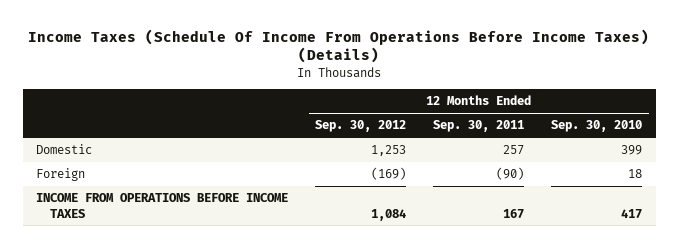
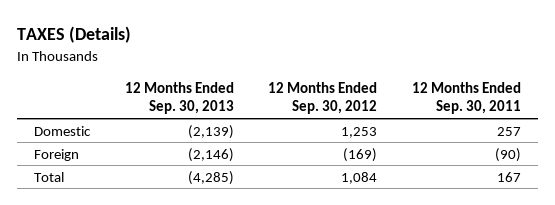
[28,28,650,64] Income Taxes (Schedule Of Income From Operations Before Income Taxes) (Details) -> [16,26,131,44] TAXES (Details)
[551,120,643,133] Sep. 30, 2010 -> none
none -> [124,81,234,115] 12 Months Ended Sep. 30, 2013
[36,193,289,218] INCOME FROM OPERATIONS BEFORE INCOME TAXES -> [34,171,65,182] Total

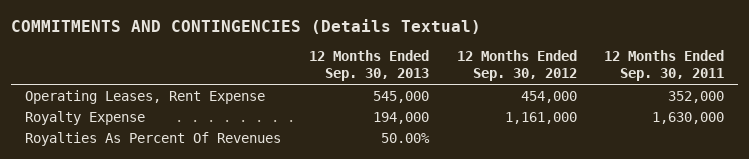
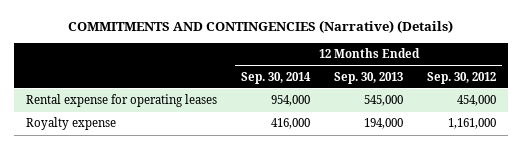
[11,18,482,34] COMMITMENTS AND CONTINGENCIES (Details Textual) -> [67,20,453,34] COMMITMENTS AND CONTINGENCIES (Narrative) (Details)
[604,49,725,82] 12 Months Ended Sep. 30, 2011 -> none
none -> [240,71,311,84] Sep. 30, 2014
[25,131,282,146] Royalties As Percent Of Revenues -> none
[25,89,266,104] Operating Leases, Rent Expense -> [25,94,217,108] Rental expense for operating leases
[25,110,146,125] Royalty Expense -> [25,117,116,131] Royalty expense

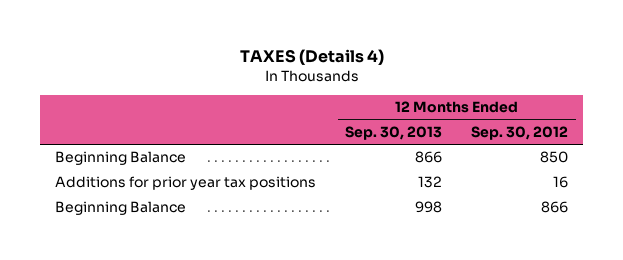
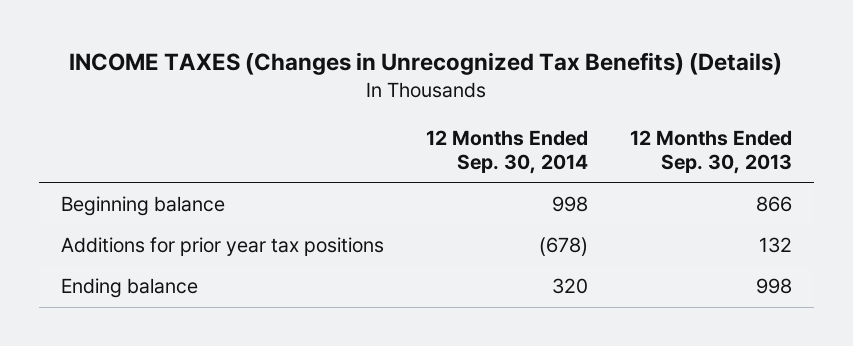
[239,48,384,65] TAXES (Details 4) -> [69,52,783,76] INCOME TAXES (Changes in Unrecognized Tax Benefits) (Details)
[471,125,569,140] Sep. 30, 2012 -> none
none -> [425,129,588,175] 12 Months Ended Sep. 30, 2014
[54,151,186,166] Beginning Balance -> [60,196,225,217] Beginning balance
[54,201,186,216] Beginning Balance -> [60,278,198,299] Ending balance

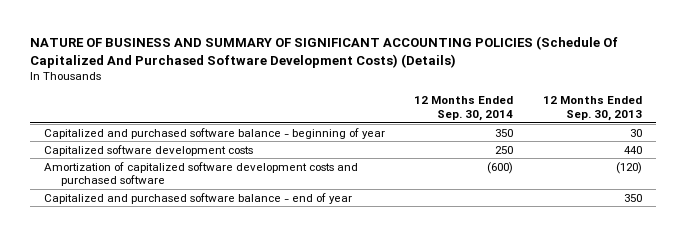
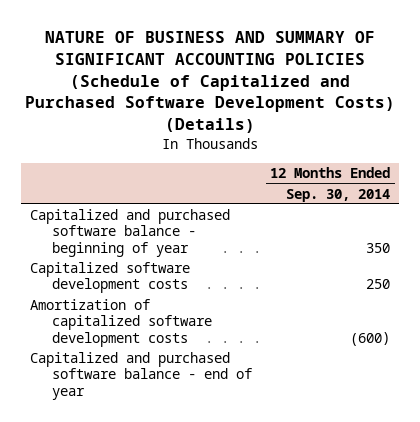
[29,36,618,69] NATURE OF BUSINESS AND SUMMARY OF SIGNIFICANT ACCOUNTING POLICIES (Schedule Of Capitalized And Purchased Software Development Costs) (Details) -> [25,30,396,134] NATURE OF BUSINESS AND SUMMARY OF SIGNIFICANT ACCOUNTING POLICIES (Schedule of Capitalized and Purchased Software Development Costs) (Details)
[542,96,642,122] 12 Months Ended Sep. 30, 2013 -> none
[44,161,359,187] Amortization of capitalized software development costs and purchased software -> [30,299,212,347] Amortization of capitalized software development costs

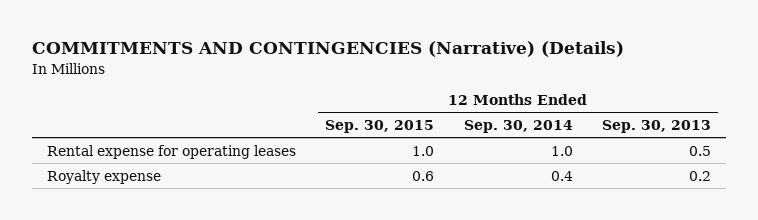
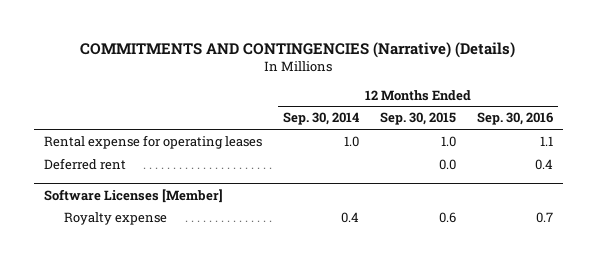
[602,120,712,134] Sep. 30, 2013 -> none
none -> [476,112,553,126] Sep. 30, 2016
none -> [44,157,127,170] Deferred rent
none -> [44,188,224,203] Software Licenses [Member]

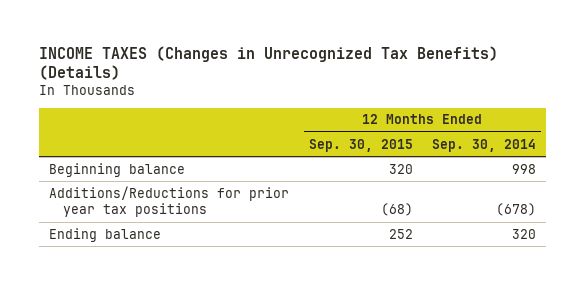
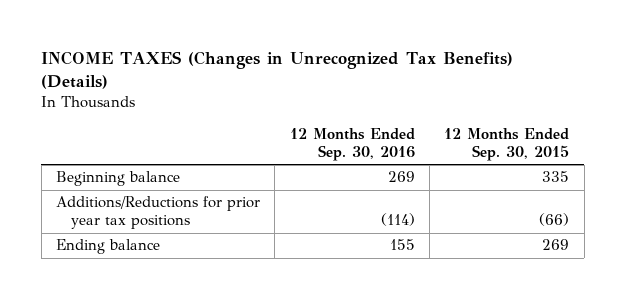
[432,138,537,152] Sep. 30, 2014 -> none
none -> [289,128,415,161] 12 Months Ended Sep. 30, 2016
[388,163,413,174] 320 -> [542,171,570,183] 335
[380,202,413,216] (68) -> [539,213,570,227] (66)
[388,228,413,239] 252 -> [542,239,570,251] 269

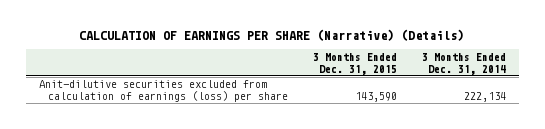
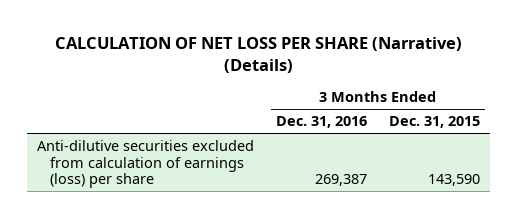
[79,29,465,42] CALCULATION OF EARNINGS PER SHARE (Narrative) (Details) -> [54,36,462,74] CALCULATION OF NET LOSS PER SHARE (Narrative) (Details)
[422,52,507,75] 3 Months Ended Dec. 31, 2014 -> none
none -> [276,116,368,129] Dec. 31, 2016
[38,80,289,103] Anit-dilutive securities excluded from calculation of earnings (loss) per share -> [37,140,255,189] Anti-dilutive securities excluded from calculation of earnings (loss) per share

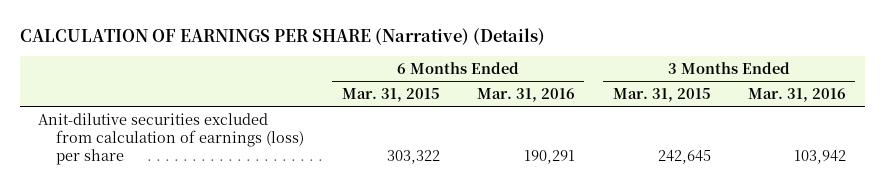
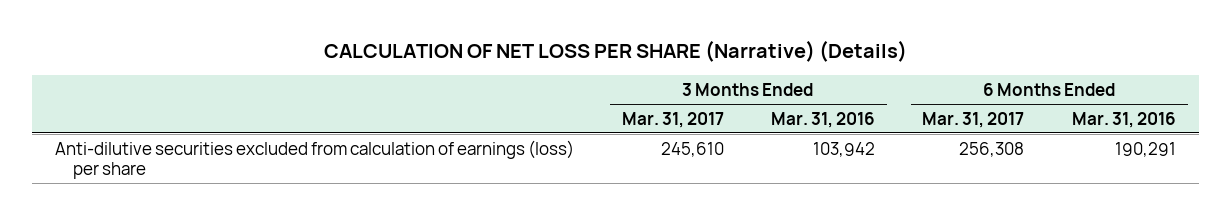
[19,27,545,45] CALCULATION OF EARNINGS PER SHARE (Narrative) (Details) -> [323,40,907,63] CALCULATION OF NET LOSS PER SHARE (Narrative) (Details)
[341,87,440,102] Mar. 31, 2015 -> none
[612,87,711,102] Mar. 31, 2015 -> none
none -> [621,111,724,128] Mar. 31, 2017
none -> [922,111,1025,128] Mar. 31, 2017
[38,112,305,166] Anit-dilutive securities excluded from calculation of earnings (loss) per share -> [55,139,575,180] Anti-dilutive securities excluded from calculation of earnings (loss) per share

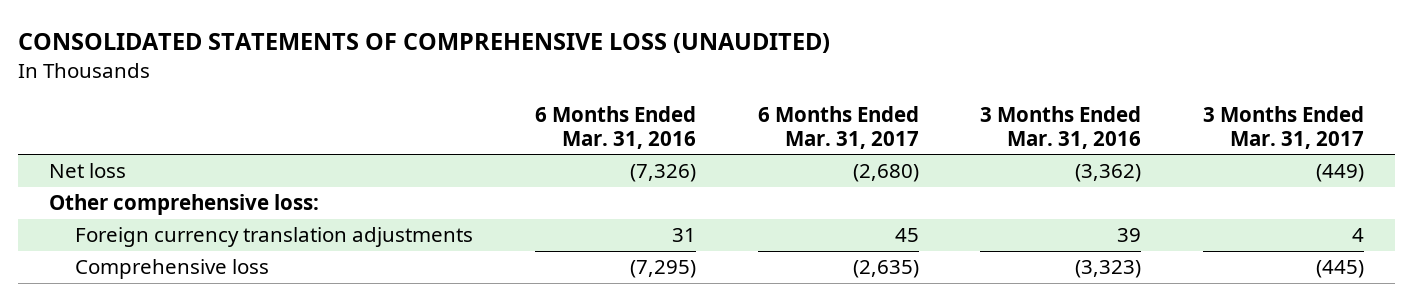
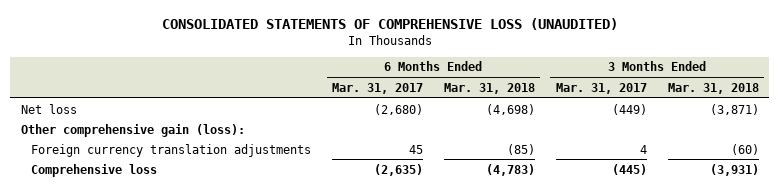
[535,105,697,150] 6 Months Ended Mar. 31, 2016 -> none
[980,105,1142,150] 3 Months Ended Mar. 31, 2016 -> none
none -> [443,82,535,94] Mar. 31, 2018
none -> [667,82,759,94] Mar. 31, 2018
[48,194,319,216] Other comprehensive loss: -> [20,123,245,137] Other comprehensive gain (loss):

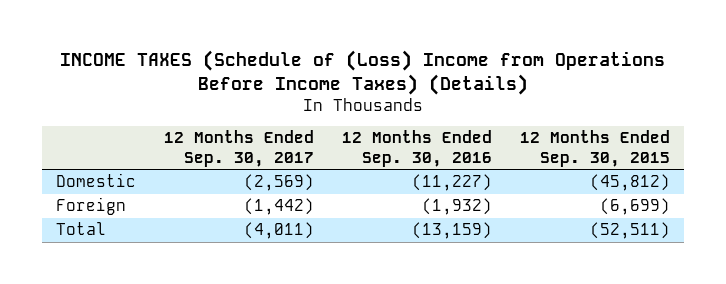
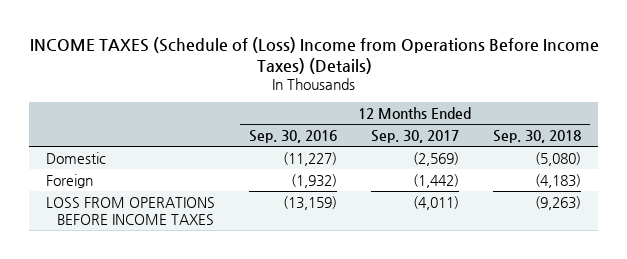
[519,130,670,167] 12 Months Ended Sep. 30, 2015 -> none
none -> [493,130,582,144] Sep. 30, 2018
[56,222,107,236] Total -> [45,196,215,225] LOSS FROM OPERATIONS BEFORE INCOME TAXES

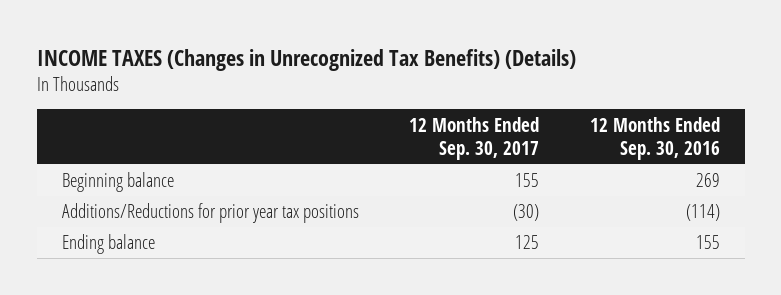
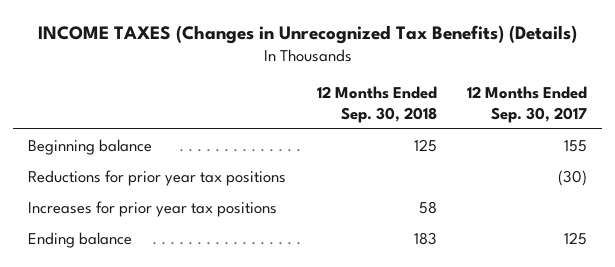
[589,116,720,160] 12 Months Ended Sep. 30, 2016 -> none
none -> [316,86,437,123] 12 Months Ended Sep. 30, 2018
[61,203,359,224] Additions/Reductions for prior year tax positions -> [28,169,287,186] Reductions for prior year tax positions
none -> [28,200,278,217] Increases for prior year tax positions

